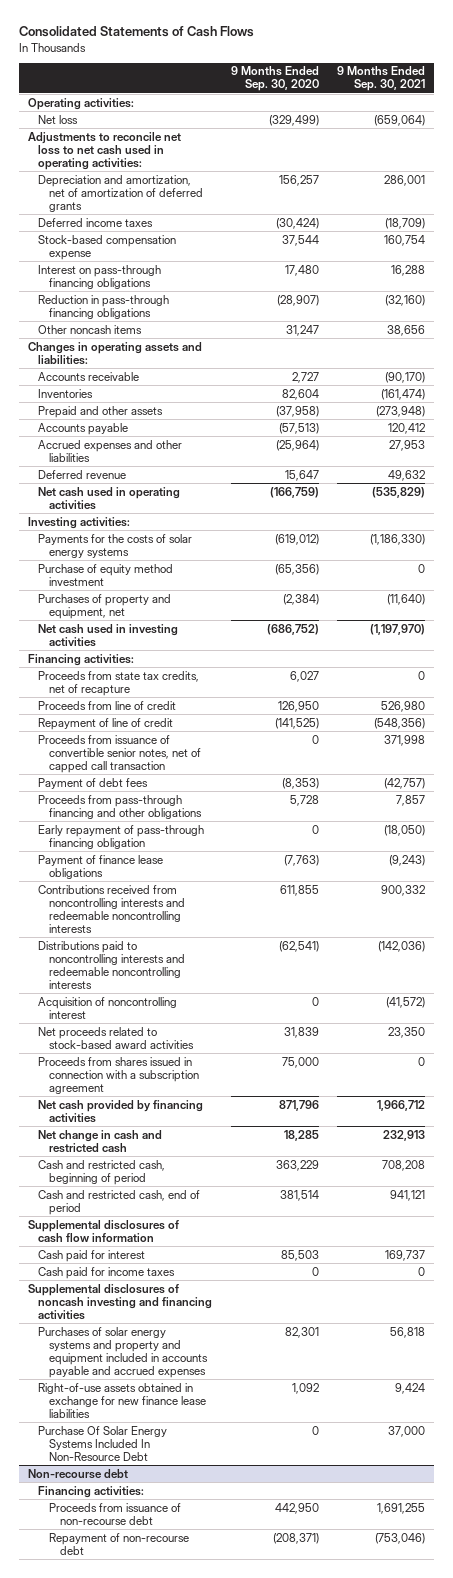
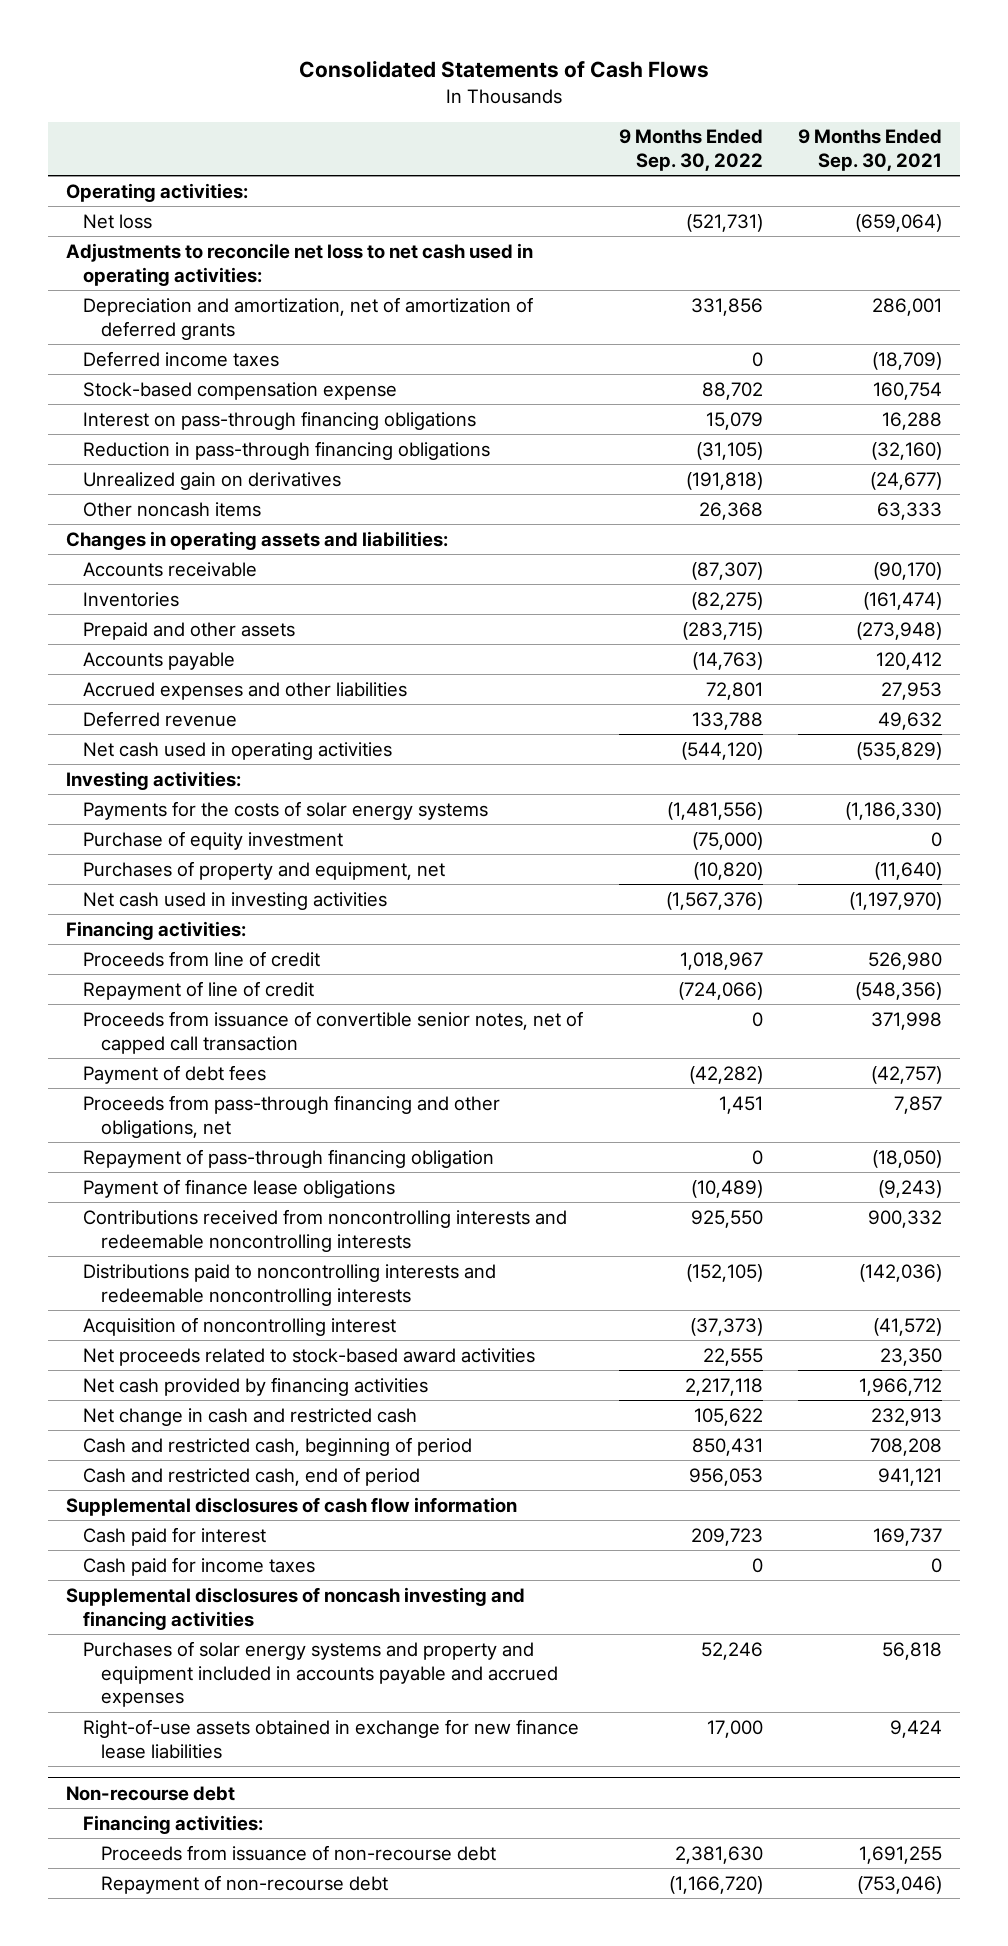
[230,66,319,92] 9 Months Ended Sep. 30, 2020 -> none
none -> [618,129,763,172] 9 Months Ended Sep. 30, 2022
none -> [83,471,342,490] Unrealized gain on derivatives
[386,324,425,336] 38,656 -> [877,501,943,520] 63,333
[38,563,174,586] Purchase of equity method investment -> [83,830,344,850] Purchase of equity investment
[38,670,200,696] Proceeds from state tax credits, net of recapture -> none
[38,794,203,819] Proceeds from pass-through financing and other obligations -> [83,1094,501,1138] Proceeds from pass-through financing and other obligations, net
[38,824,205,849] Early repayment of pass-through financing obligation -> [83,1148,495,1168] Repayment of pass-through financing obligation
[38,1056,200,1094] Proceeds from shares issued in connection with a subscription agreement -> none
[38,1425,168,1461] Purchase Of Solar Energy Systems Included In Non-Resource Debt -> none

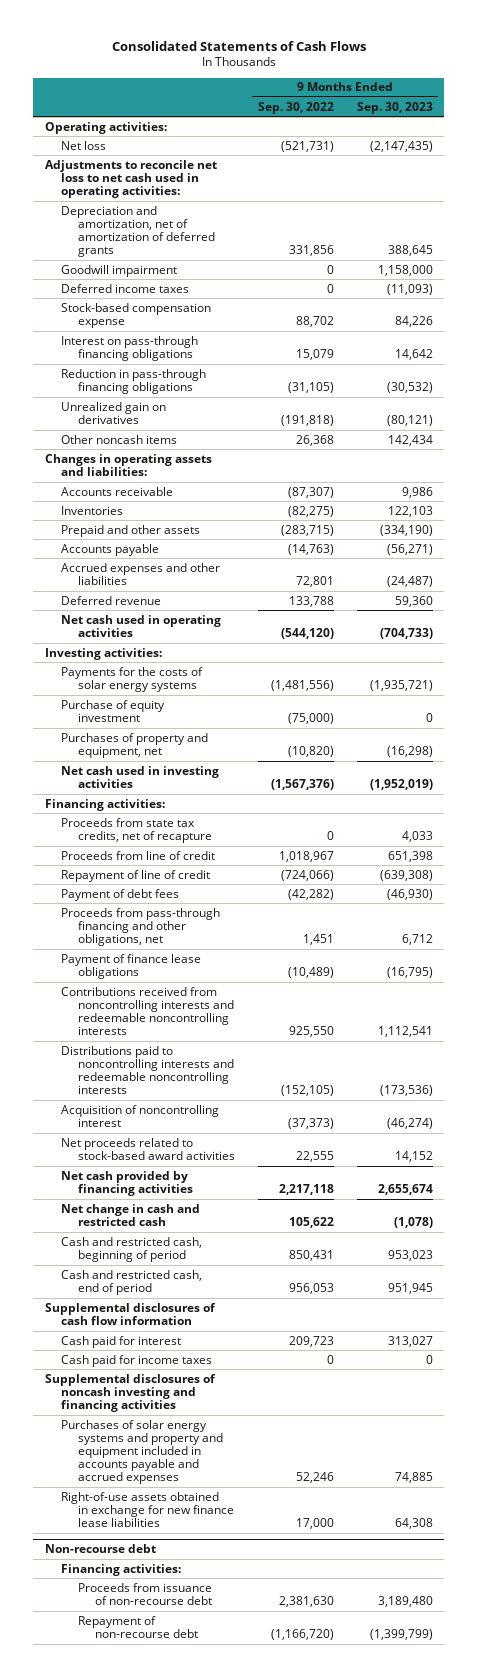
[798,129,943,172] 9 Months Ended Sep. 30, 2021 -> none
none -> [356,101,433,114] Sep. 30, 2023
none -> [61,264,178,277] Goodwill impairment
none -> [61,817,212,843] Proceeds from state tax credits, net of recapture
[83,1010,584,1054] Proceeds from issuance of convertible senior notes, net of capped call transaction -> none
[83,1148,495,1168] Repayment of pass-through financing obligation -> none

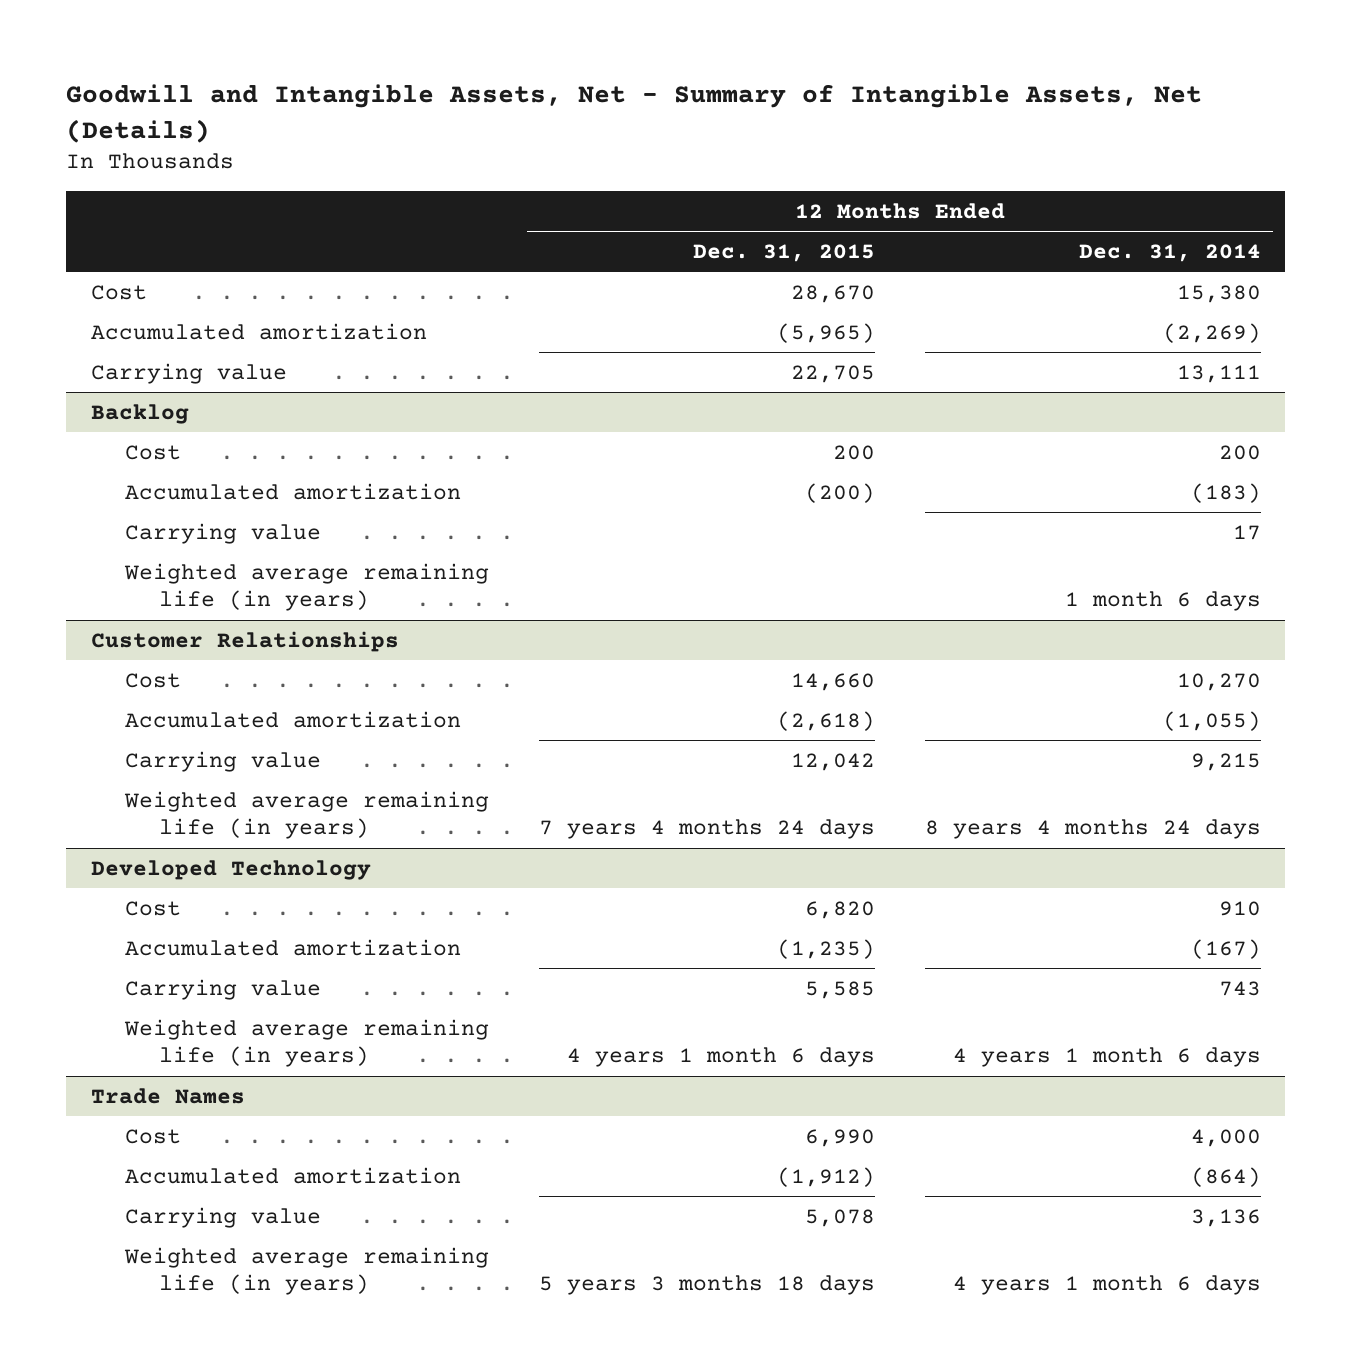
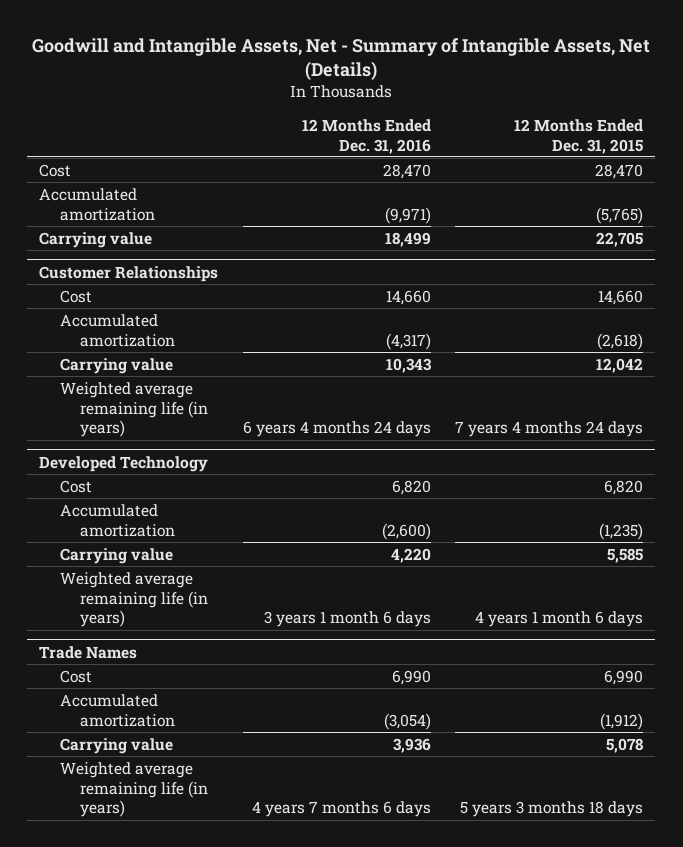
[1078,243,1261,262] Dec. 31, 2014 -> none
none -> [301,118,431,154] 12 Months Ended Dec. 31, 2016
[791,284,876,303] 28,670 -> [595,163,644,179] 28,470
[777,322,876,343] (5,965) -> [596,206,644,224] (5,765)
[91,403,190,424] Backlog -> none
[125,444,182,460] Cost -> none
[125,482,462,500] Accumulated amortization -> none
[125,522,322,544] Carrying value -> none
[124,562,490,612] Weighted average remaining life (in years) -> none

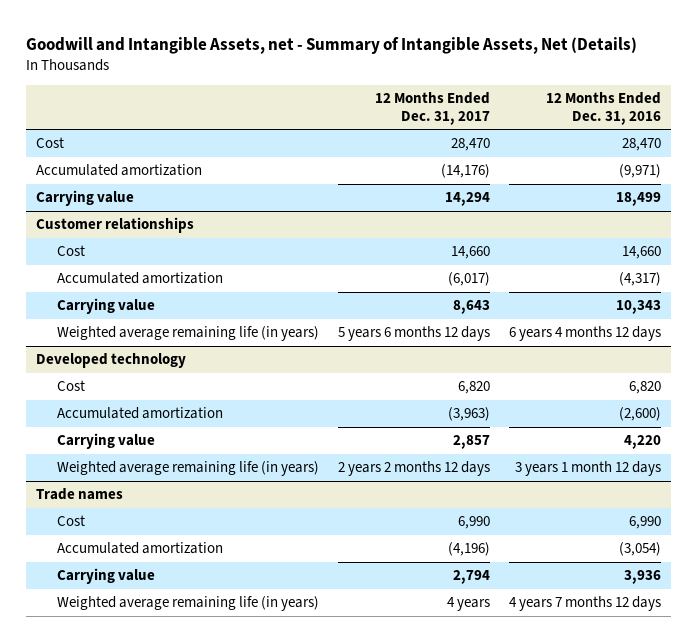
[32,37,651,81] Goodwill and Intangible Assets, Net - Summary of Intangible Assets, Net (Details) -> [26,36,638,54] Goodwill and Intangible Assets, net - Summary of Intangible Assets, Net (Details)
[514,118,644,154] 12 Months Ended Dec. 31, 2015 -> none
none -> [375,91,491,125] 12 Months Ended Dec. 31, 2017
[39,265,219,282] Customer Relationships -> [35,217,194,234] Customer relationships
[242,421,431,438] 6 years 4 months 24 days -> [509,326,662,342] 6 years 4 months 12 days
[39,455,209,472] Developed Technology -> [35,353,186,369] Developed technology
[263,611,431,628] 3 years 1 month 6 days -> [515,461,662,477] 3 years 1 month 12 days
[39,645,138,659] Trade Names -> [35,488,123,501] Trade names
[251,801,431,818] 4 years 7 months 6 days -> [509,596,662,612] 4 years 7 months 12 days

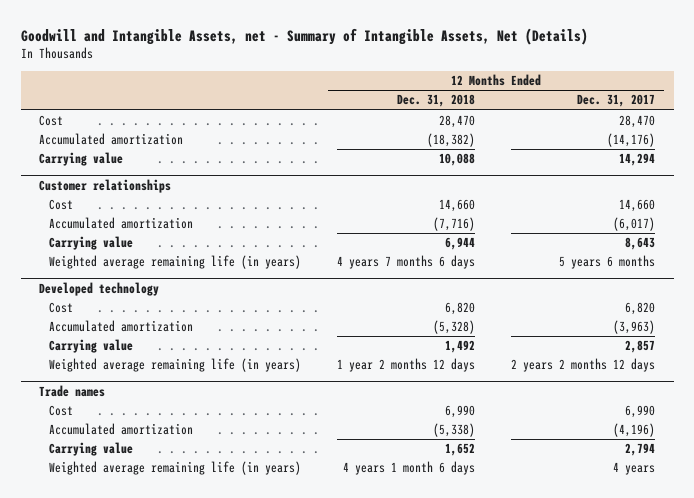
[546,91,662,125] 12 Months Ended Dec. 31, 2016 -> none
none -> [397,94,476,108] Dec. 31, 2018
[338,326,491,342] 5 years 6 months 12 days -> [559,255,656,270] 5 years 6 months

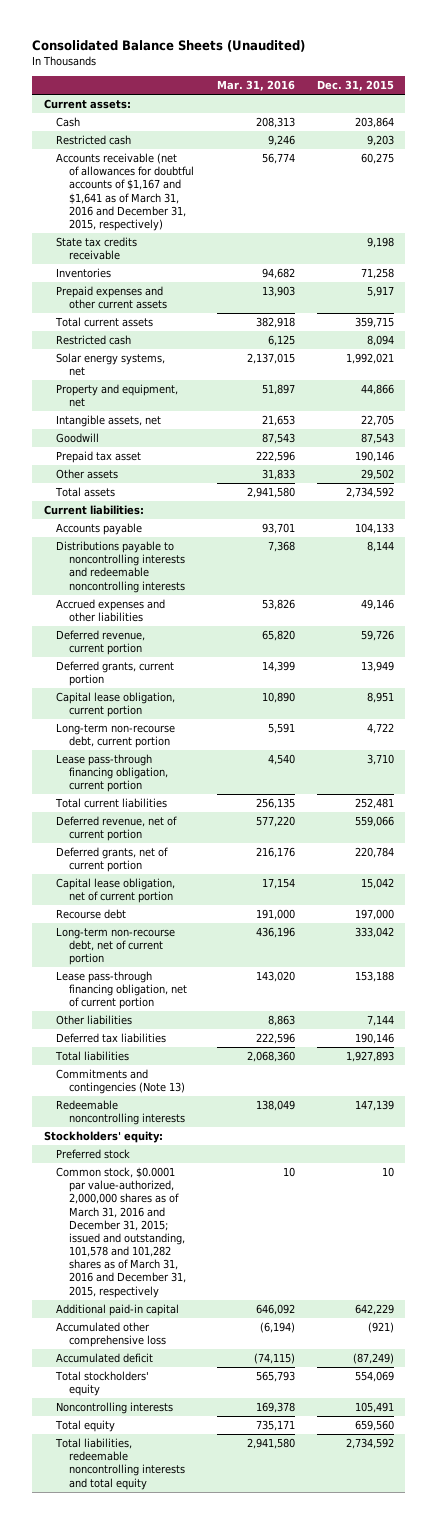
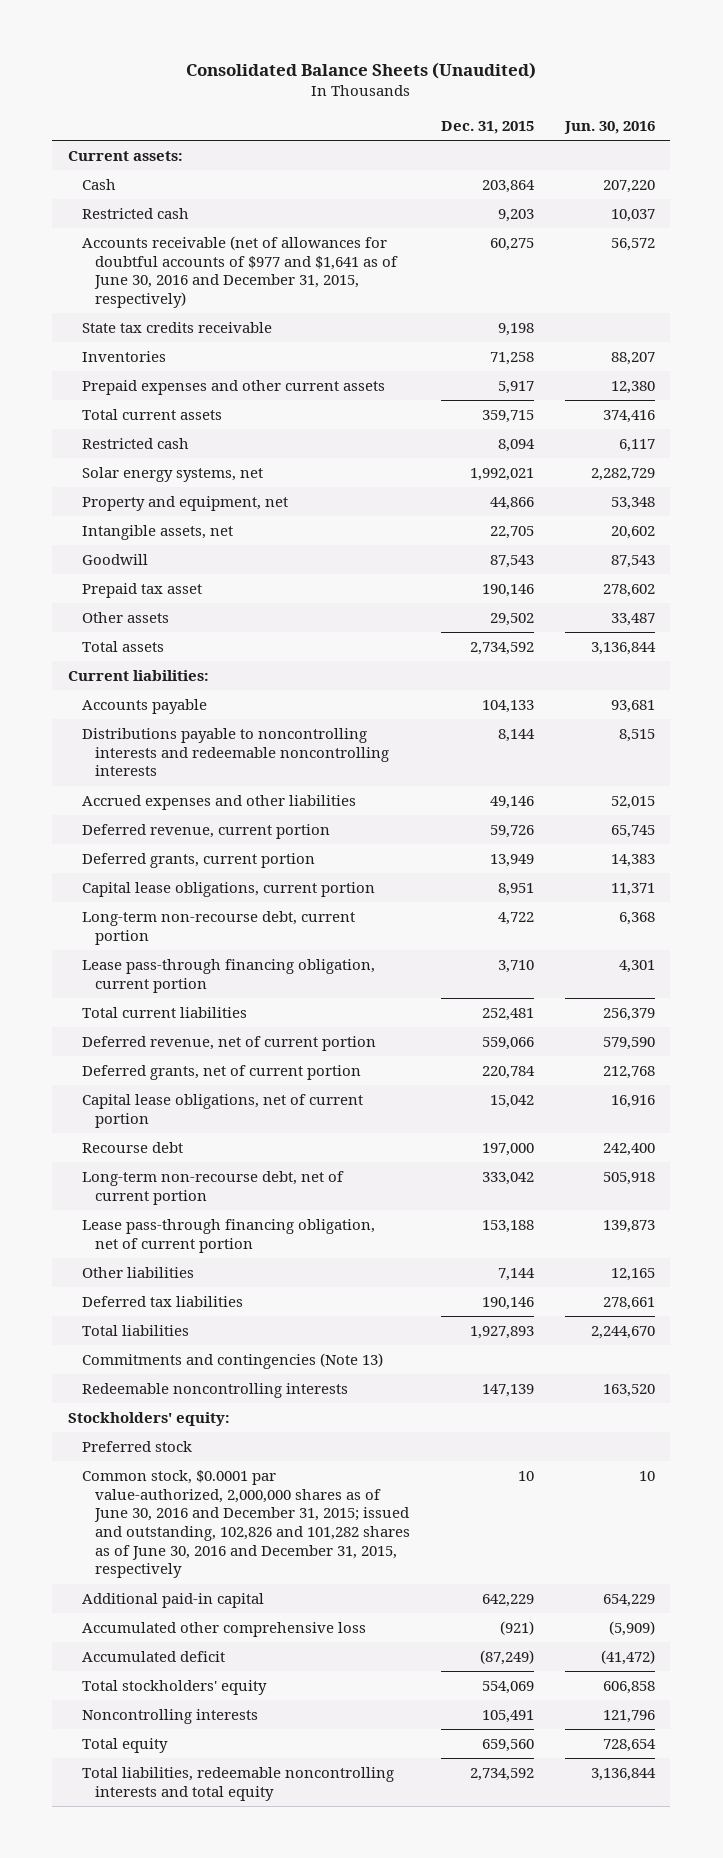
[216,80,295,92] Mar. 31, 2016 -> none
none -> [563,120,655,134] Jun. 30, 2016
[56,153,195,231] Accounts receivable (net of allowances for doubtful accounts of $1,167 and $1,641 as of March 31, 2016 and December 31, 2015, respectively) -> [81,235,399,309] Accounts receivable (net of allowances for doubtful accounts of $977 and $1,641 as of June 30, 2016 and December 31, 2015, respectively)
[56,692,176,718] Capital lease obligation, current portion -> [81,881,375,897] Capital lease obligations, current portion
[56,878,176,904] Capital lease obligation, net of current portion -> [81,1093,363,1128] Capital lease obligations, net of current portion
[56,1167,187,1298] Common stock, $0.0001 par value-authorized, 2,000,000 shares as of March 31, 2016 and December 31, 2015; issued and outstanding, 101,578 and 101,282 shares as of March 31, 2016 and December 31, 2015, respectively -> [81,1469,411,1579] Common stock, $0.0001 par value-authorized, 2,000,000 shares as of June 30, 2016 and December 31, 2015; issued and outstanding, 102,826 and 101,282 shares as of June 30, 2016 and December 31, 2015, respectively

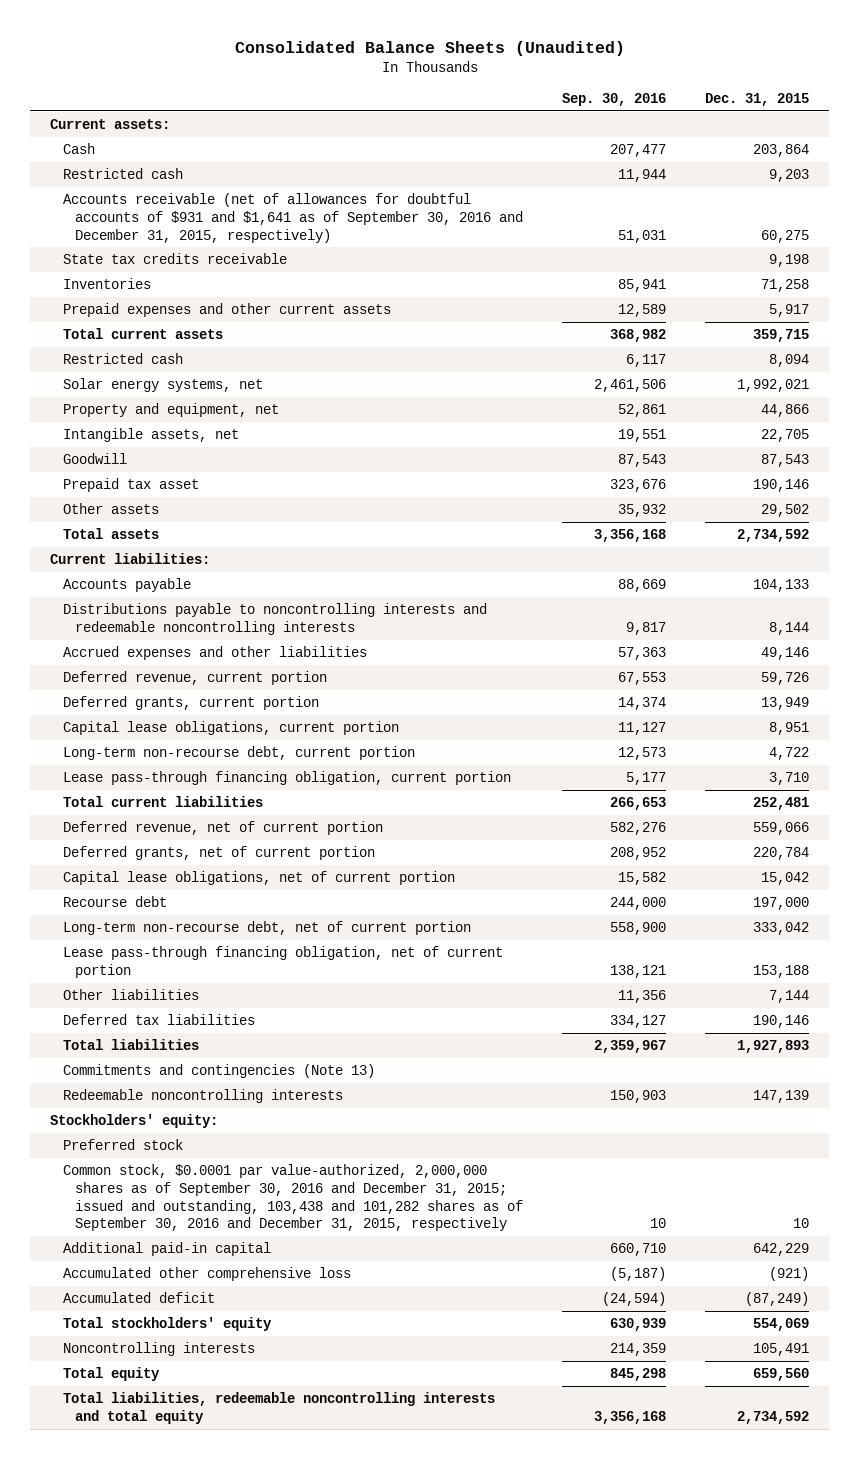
[563,120,655,134] Jun. 30, 2016 -> none
none -> [562,93,667,107] Sep. 30, 2016
[81,235,399,309] Accounts receivable (net of allowances for doubtful accounts of $977 and $1,641 as of June 30, 2016 and December 31, 2015, respectively) -> [62,193,524,243] Accounts receivable (net of allowances for doubtful accounts of $931 and $1,641 as of September 30, 2016 and December 31, 2015, respectively)
[81,1469,411,1579] Common stock, $0.0001 par value-authorized, 2,000,000 shares as of June 30, 2016 and December 31, 2015; issued and outstanding, 102,826 and 101,282 shares as of June 30, 2016 and December 31, 2015, respectively -> [62,1164,524,1232] Common stock, $0.0001 par value-authorized, 2,000,000 shares as of September 30, 2016 and December 31, 2015; issued and outstanding, 103,438 and 101,282 shares as of September 30, 2016 and December 31, 2015, respectively

